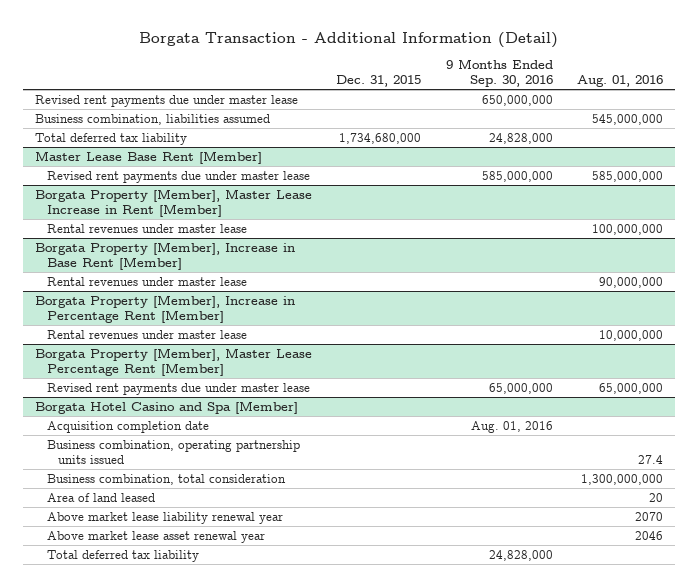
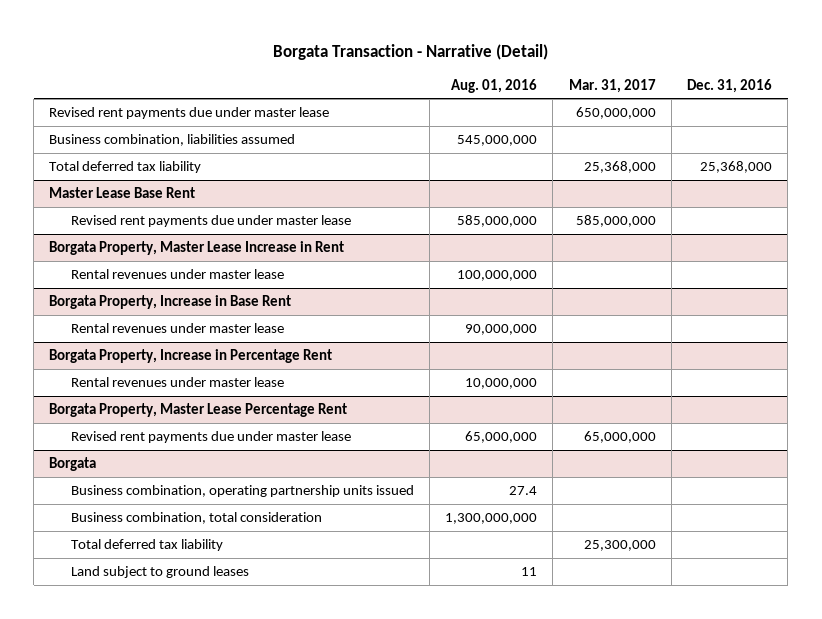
[139,31,559,48] Borgata Transaction - Additional Information (Detail) -> [272,43,548,60] Borgata Transaction - Narrative (Detail)
[336,75,422,88] Dec. 31, 2015 -> none
[445,59,553,88] 9 Months Ended Sep. 30, 2016 -> none
none -> [568,78,656,93] Mar. 31, 2017
none -> [687,78,773,93] Dec. 31, 2016
[35,151,263,165] Master Lease Base Rent [Member] -> [49,187,196,199] Master Lease Base Rent
[35,189,313,217] Borgata Property [Member], Master Lease Increase in Rent [Member] -> [49,241,345,256] Borgata Property, Master Lease Increase in Rent
[35,242,296,270] Borgata Property [Member], Increase in Base Rent [Member] -> [49,295,292,310] Borgata Property, Increase in Base Rent
[35,295,296,323] Borgata Property [Member], Increase in Percentage Rent [Member] -> [49,349,333,364] Borgata Property, Increase in Percentage Rent
[35,348,313,376] Borgata Property [Member], Master Lease Percentage Rent [Member] -> [49,403,348,418] Borgata Property, Master Lease Percentage Rent
[46,421,209,434] Acquisition completion date -> none
[35,401,299,415] Borgata Hotel Casino and Spa [Member] -> [49,457,97,472] Borgata
[46,493,155,503] Area of land leased -> none
[46,512,283,525] Above market lease liability renewal year -> none
[46,531,265,544] Above market lease asset renewal year -> none
none -> [70,566,249,579] Land subject to ground leases

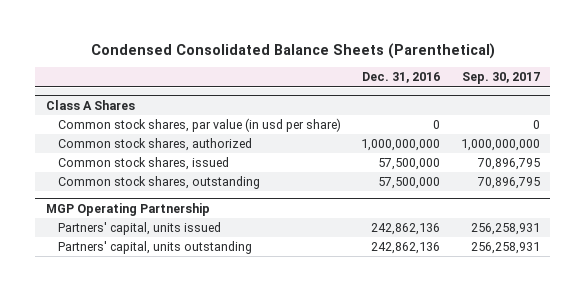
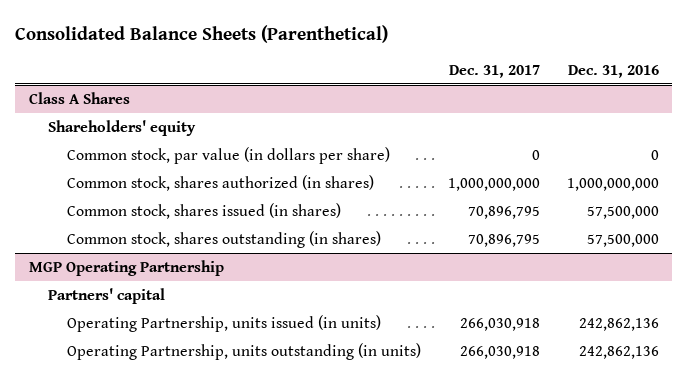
[90,42,495,59] Condensed Consolidated Balance Sheets (Parenthetical) -> [15,25,389,44] Consolidated Balance Sheets (Parenthetical)
[461,72,540,85] Sep. 30, 2017 -> none
none -> [449,64,541,78] Dec. 31, 2017
none -> [47,119,196,136] Shareholders' equity
[57,118,341,133] Common stock shares, par value (in usd per share) -> [67,146,391,164] Common stock, par value (in dollars per share)
[57,138,252,152] Common stock shares, authorized -> [67,174,375,191] Common stock, shares authorized (in shares)
[57,157,229,171] Common stock shares, issued -> [67,202,342,219] Common stock, shares issued (in shares)
[57,176,260,190] Common stock shares, outstanding -> [67,230,382,248] Common stock, shares outstanding (in shares)
none -> [47,287,165,304] Partners' capital
[57,222,221,236] Partners' capital, units issued -> [67,314,382,332] Operating Partnership, units issued (in units)
[57,241,252,255] Partners' capital, units outstanding -> [67,342,422,360] Operating Partnership, units outstanding (in units)

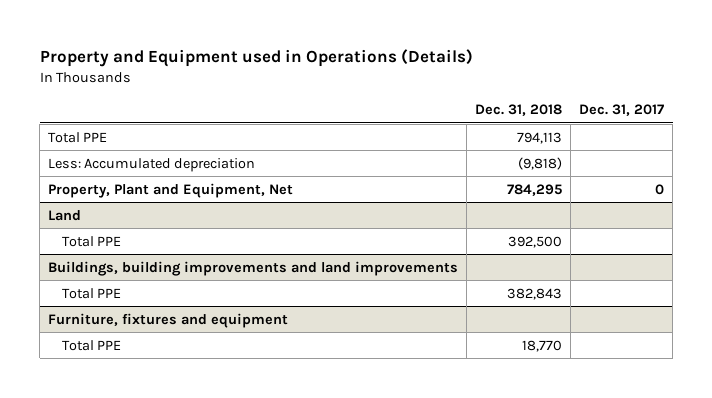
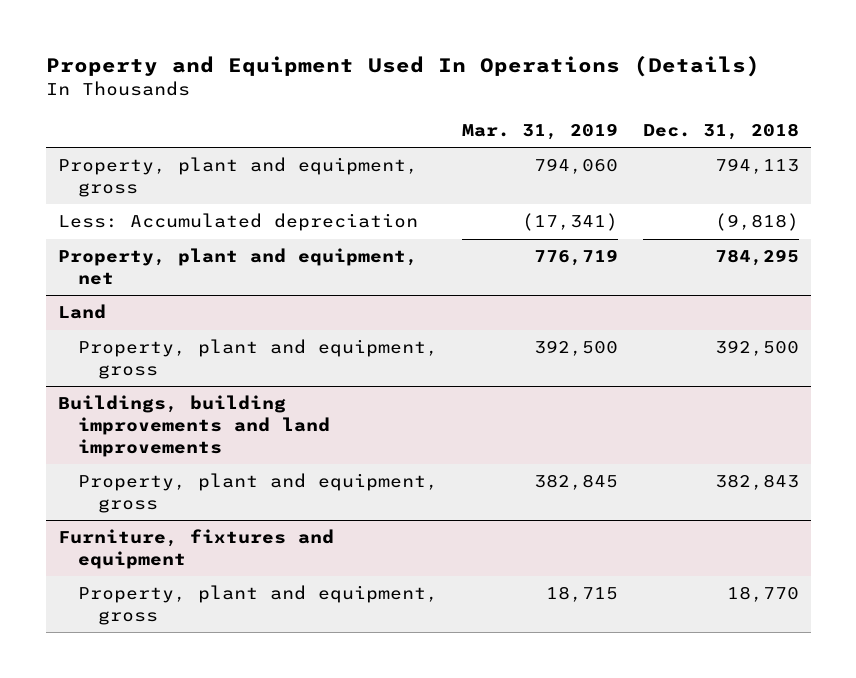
[39,49,473,68] Property and Equipment used in Operations (Details) -> [45,56,760,78] Property and Equipment Used In Operations (Details)
[579,104,665,117] Dec. 31, 2017 -> none
none -> [462,122,619,140] Mar. 31, 2019
[48,131,108,143] Total PPE -> [57,157,418,197] Property, plant and equipment, gross
[48,182,294,198] Property, Plant and Equipment, Net -> [57,248,418,285] Property, plant and equipment, net
[62,235,122,247] Total PPE -> [78,339,439,379] Property, plant and equipment, gross
[62,287,122,299] Total PPE -> [78,473,439,513] Property, plant and equipment, gross
[62,339,122,351] Total PPE -> [78,585,439,625] Property, plant and equipment, gross

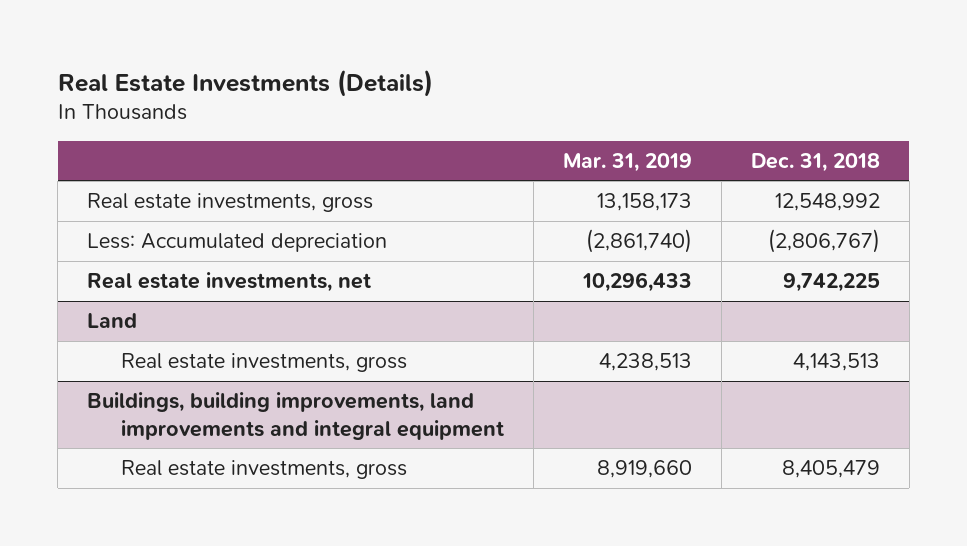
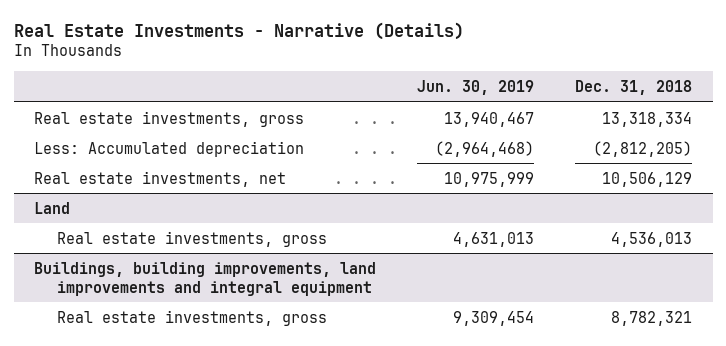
[57,68,433,97] Real Estate Investments (Details) -> [13,21,464,40] Real Estate Investments - Narrative (Details)
[562,152,692,172] Mar. 31, 2019 -> none
none -> [417,79,535,95] Jun. 30, 2019
[774,193,880,212] 12,548,992 -> [602,111,693,127] 13,318,334
[767,229,880,254] (2,806,767) -> [593,140,693,157] (2,812,205)
[782,273,880,293] 9,742,225 -> [602,171,693,187] 10,506,129
[792,353,880,372] 4,143,513 -> [611,231,693,247] 4,536,013
[781,460,880,479] 8,405,479 -> [611,310,693,326] 8,782,321

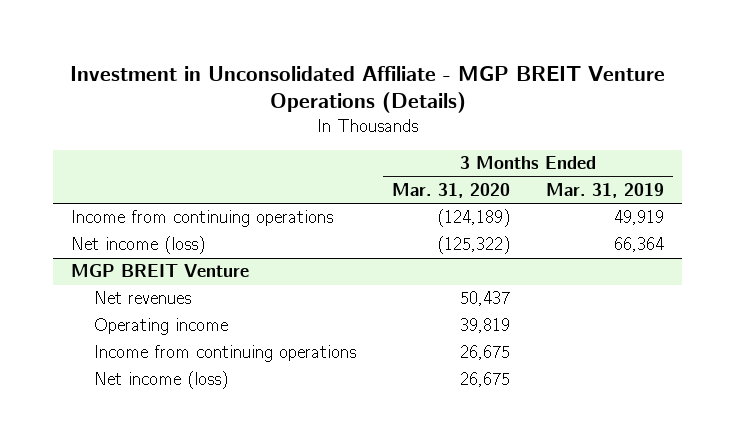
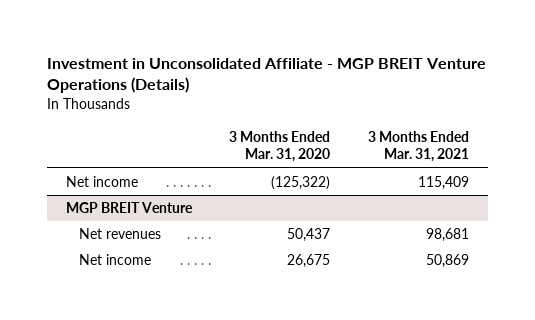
[545,182,664,198] Mar. 31, 2019 -> none
none -> [368,130,470,163] 3 Months Ended Mar. 31, 2021
[71,210,334,228] Income from continuing operations -> none
[71,236,206,255] Net income (loss) -> [65,176,138,188] Net income
[93,318,228,336] Operating income -> none
[93,345,356,363] Income from continuing operations -> none
[93,371,228,390] Net income (loss) -> [78,254,151,266] Net income

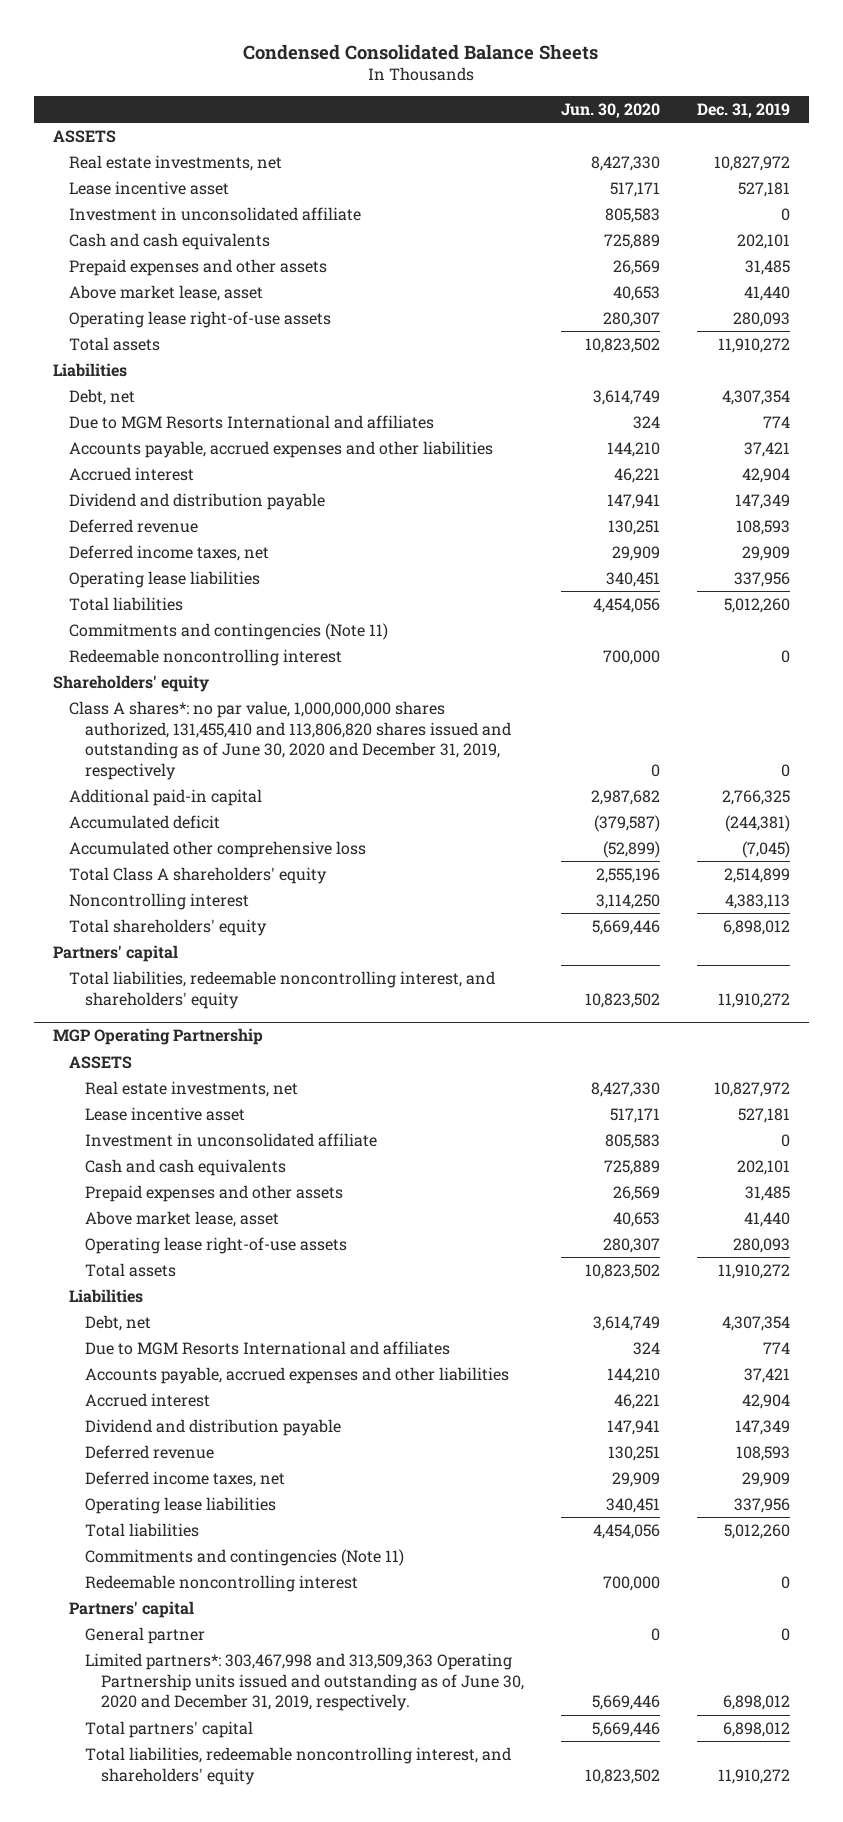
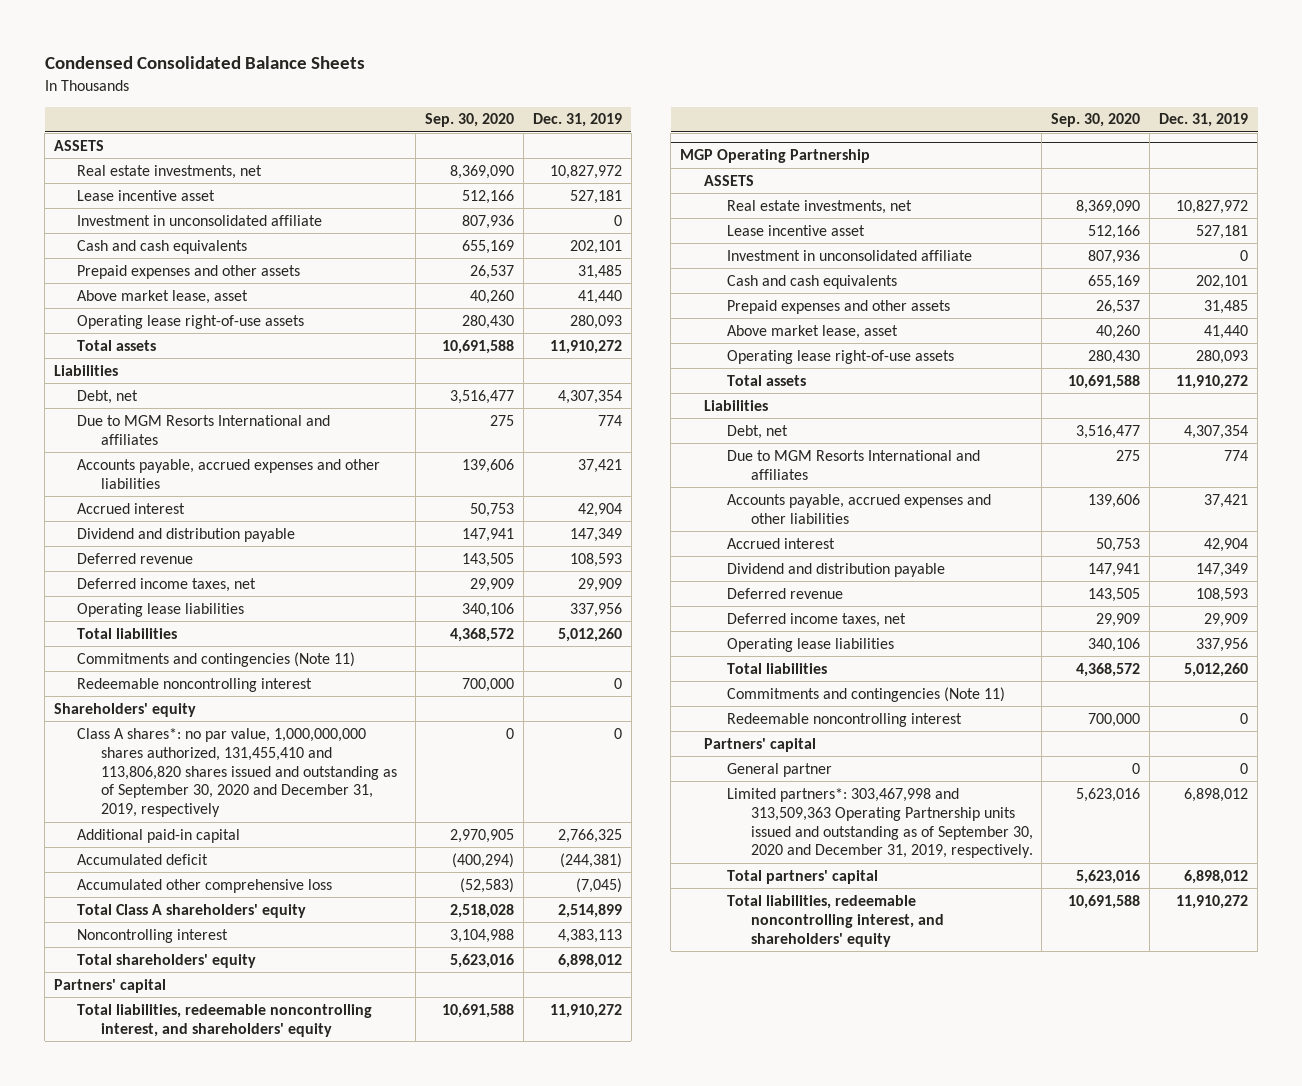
[561,102,661,118] Jun. 30, 2020 -> none
none -> [424,113,514,128] Sep. 30, 2020
[68,700,511,780] Class A shares*: no par value, 1,000,000,000 shares authorized, 131,455,410 and 113,806,820 shares issued and outstanding as of June 30, 2020 and December 31, 2019, respectively -> [77,727,397,818] Class A shares*: no par value, 1,000,000,000 shares authorized, 131,455,410 and 113,806,820 shares issued and outstanding as of September 30, 2020 and December 31, 2019, respectively
[84,1652,524,1712] Limited partners*: 303,467,998 and 313,509,363 Operating Partnership units issued and outstanding as of June 30, 2020 and December 31, 2019, respectively. -> [727,787,1033,859] Limited partners*: 303,467,998 and 313,509,363 Operating Partnership units issued and outstanding as of September 30, 2020 and December 31, 2019, respectively.

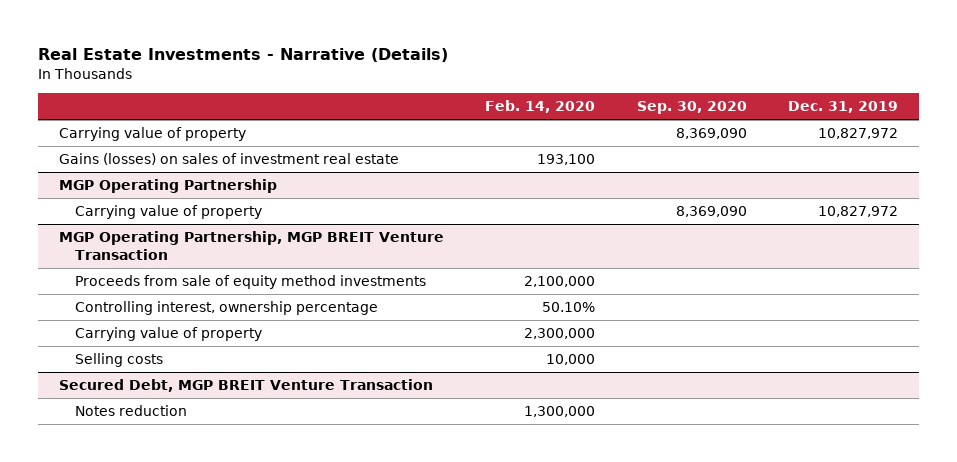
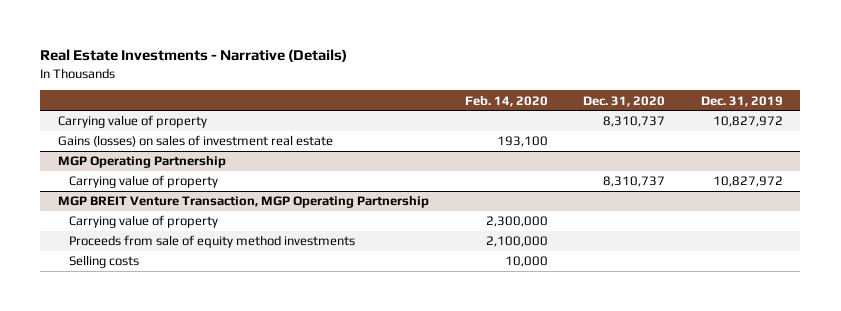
[636,101,747,115] Sep. 30, 2020 -> none
none -> [583,95,666,107] Dec. 31, 2020
[74,275,426,290] Proceeds from sale of equity method investments -> none
[74,301,378,316] Controlling interest, ownership percentage -> none
[59,231,445,260] MGP Operating Partnership, MGP BREIT Venture Transaction -> [58,195,430,209] MGP BREIT Venture Transaction, MGP Operating Partnership
none -> [68,235,355,249] Proceeds from sale of equity method investments
[59,379,434,393] Secured Debt, MGP BREIT Venture Transaction -> none
[74,405,187,417] Notes reduction -> none

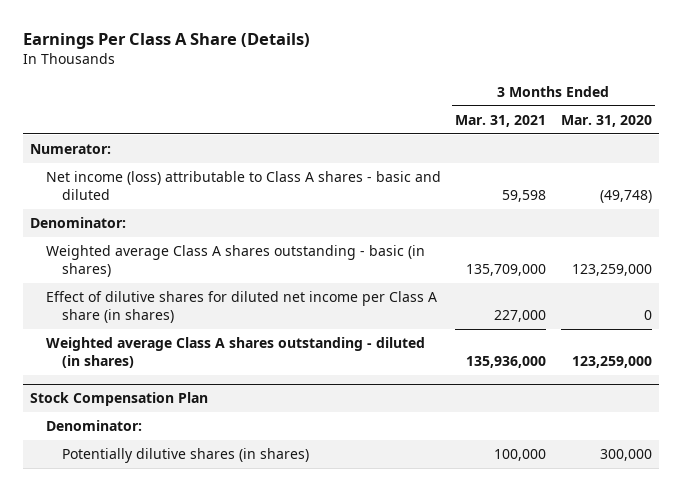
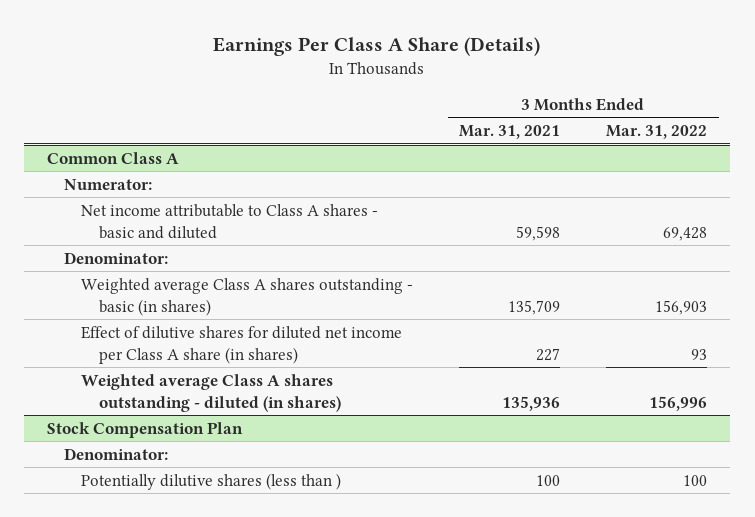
[560,115,652,128] Mar. 31, 2020 -> none
none -> [606,125,708,140] Mar. 31, 2022
none -> [47,151,180,164] Common Class A
[45,171,441,201] Net income (loss) attributable to Class A shares - basic and diluted -> [81,203,379,239] Net income attributable to Class A shares - basic and diluted
[466,264,547,277] 135,709,000 -> [508,299,561,315] 135,709
[494,310,547,323] 227,000 -> [536,347,561,361] 227
[466,356,547,369] 135,936,000 -> [502,395,561,411] 135,936
[61,448,309,464] Potentially dilutive shares (in shares) -> [81,472,342,490] Potentially dilutive shares (less than )
[494,449,547,462] 100,000 -> [536,474,561,486] 100

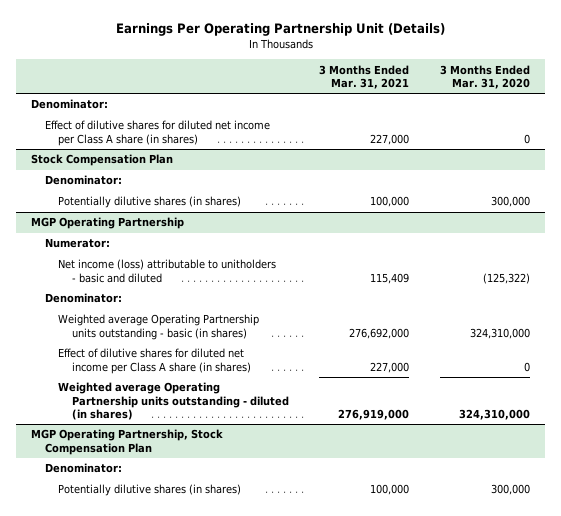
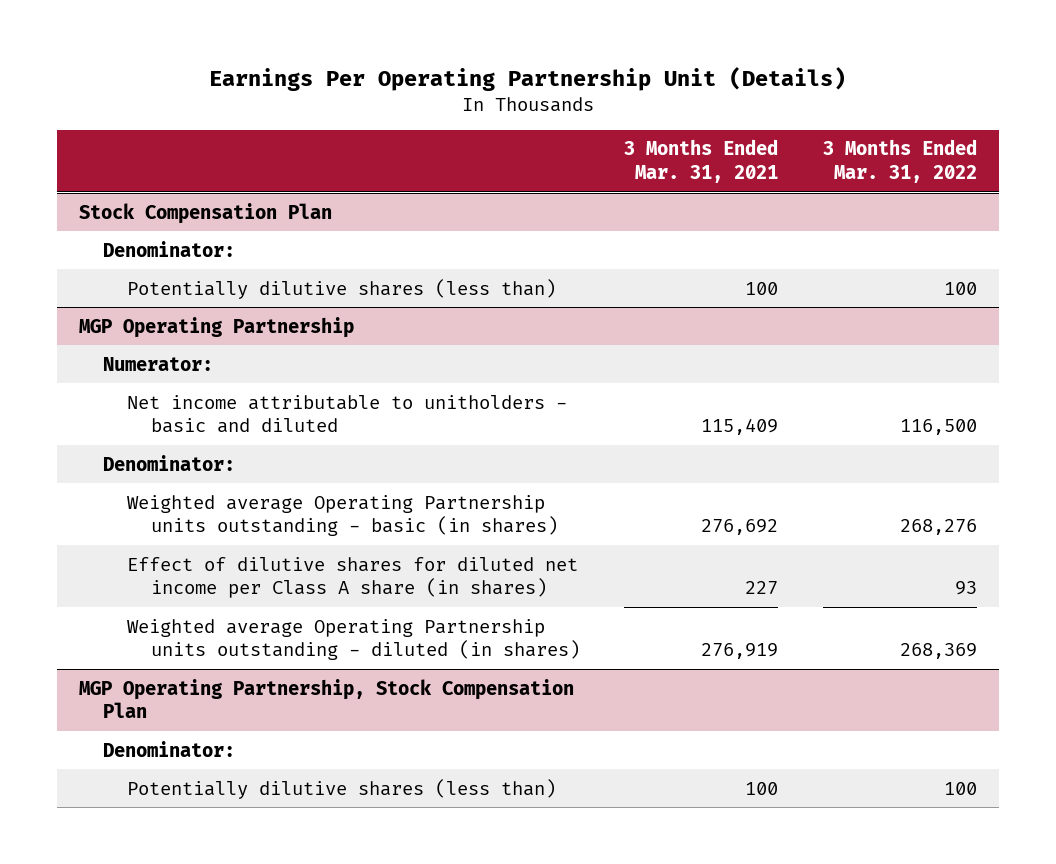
[439,64,530,89] 3 Months Ended Mar. 31, 2020 -> none
none -> [822,139,977,184] 3 Months Ended Mar. 31, 2022
[31,99,109,110] Denominator: -> none
[44,120,270,146] Effect of dilutive shares for diluted net income per Class A share (in shares) -> none
[58,196,242,209] Potentially dilutive shares (in shares) -> [126,278,556,299] Potentially dilutive shares (less than)
[370,196,410,208] 100,000 -> [745,281,779,295] 100
[58,259,277,283] Net income (loss) attributable to unitholders - basic and diluted -> [126,394,567,434] Net income attributable to unitholders - basic and diluted
[349,327,410,339] 276,692,000 -> [701,519,779,536] 276,692
[370,361,410,373] 227,000 -> [745,581,779,595] 227
[338,408,410,420] 276,919,000 -> [701,643,779,660] 276,919
[58,484,242,497] Potentially dilutive shares (in shares) -> [126,778,556,799] Potentially dilutive shares (less than)
[370,484,410,496] 100,000 -> [745,781,779,795] 100

